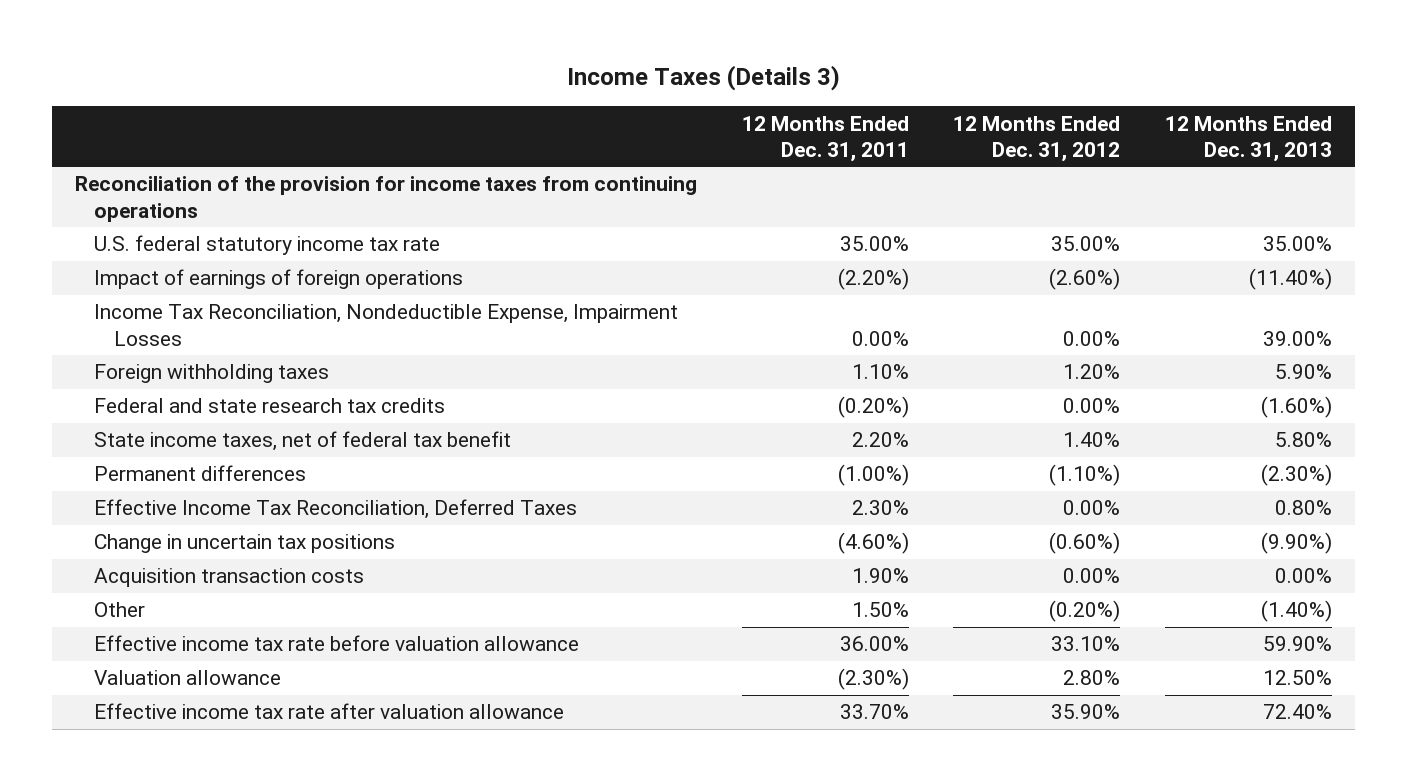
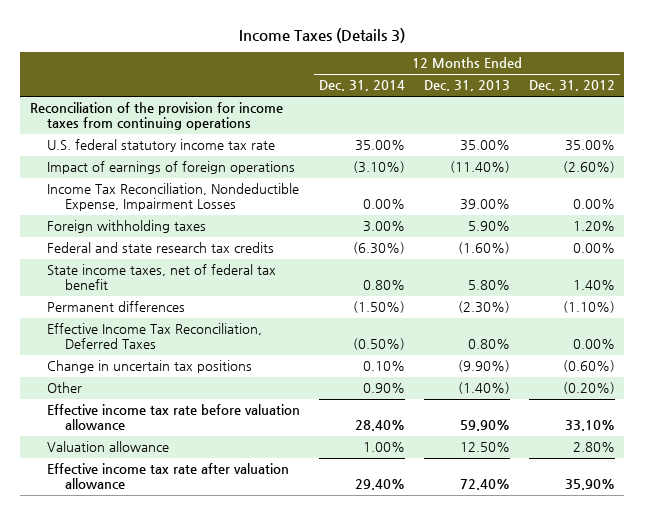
[741,115,909,162] 12 Months Ended Dec. 31, 2011 -> none
none -> [319,80,406,92] Dec. 31, 2014
[94,568,365,588] Acquisition transaction costs -> none

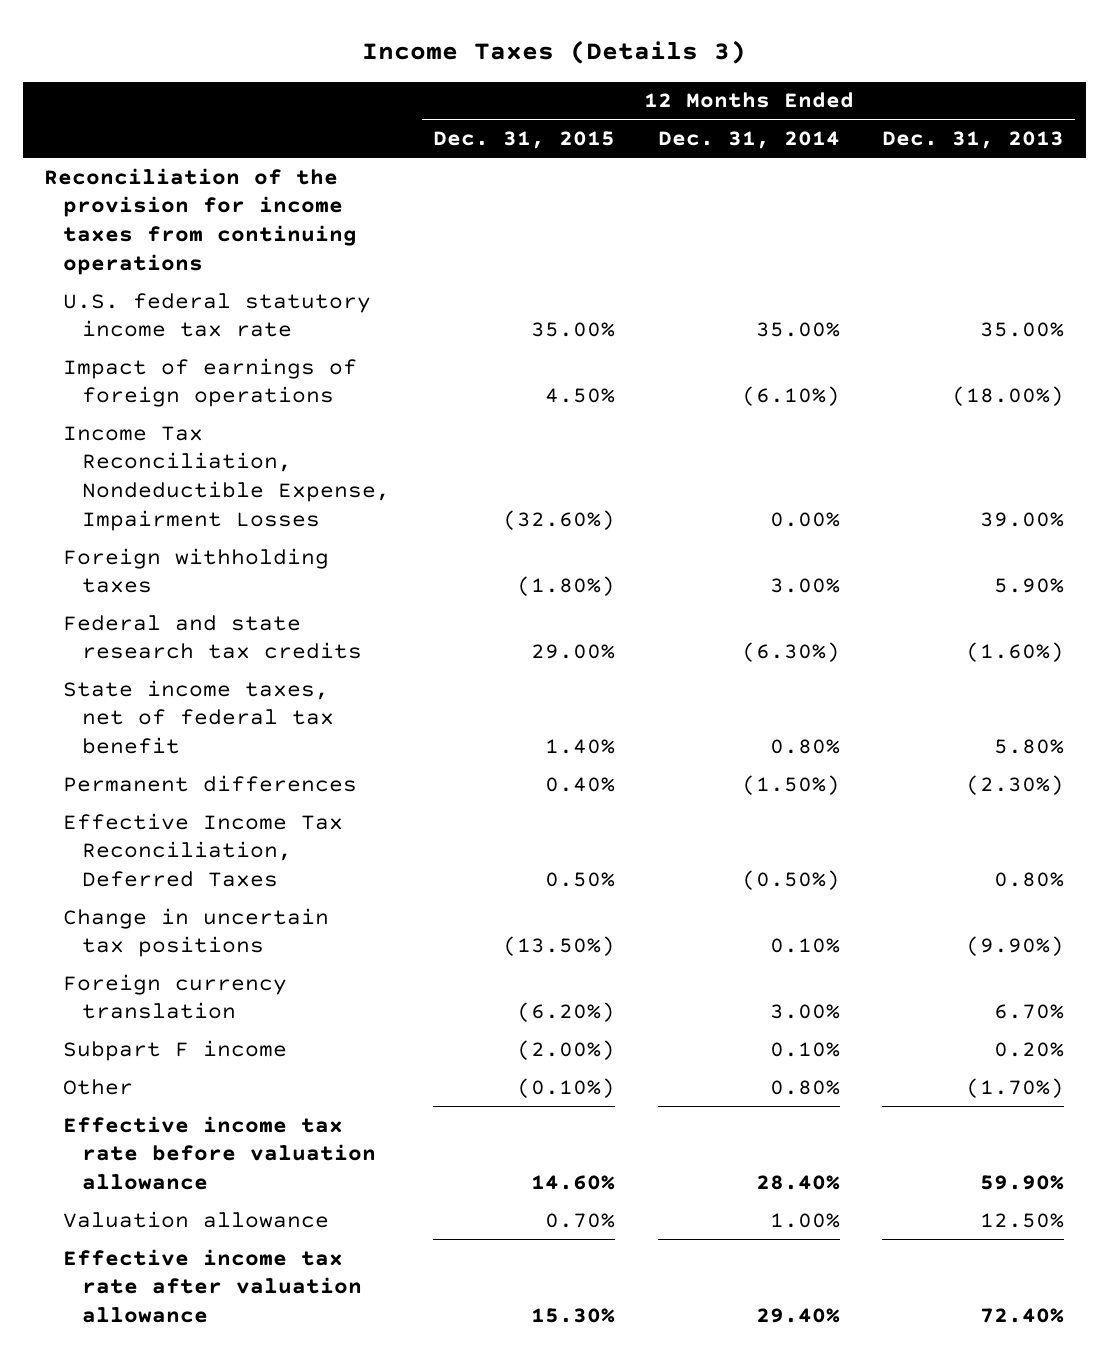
[528,80,615,92] Dec. 31, 2012 -> none
none -> [433,131,616,150] Dec. 31, 2015
[353,161,406,174] (3.10%) -> [741,386,840,407] (6.10%)
[450,161,511,174] (11.40%) -> [952,386,1065,407] (18.00%)
none -> [63,973,288,1020] Foreign currency translation
none -> [63,1039,288,1061] Subpart F income
[363,383,406,394] 0.90% -> [769,1079,840,1095] 0.80%
[458,382,511,395] (1.40%) -> [966,1077,1065,1098] (1.70%)

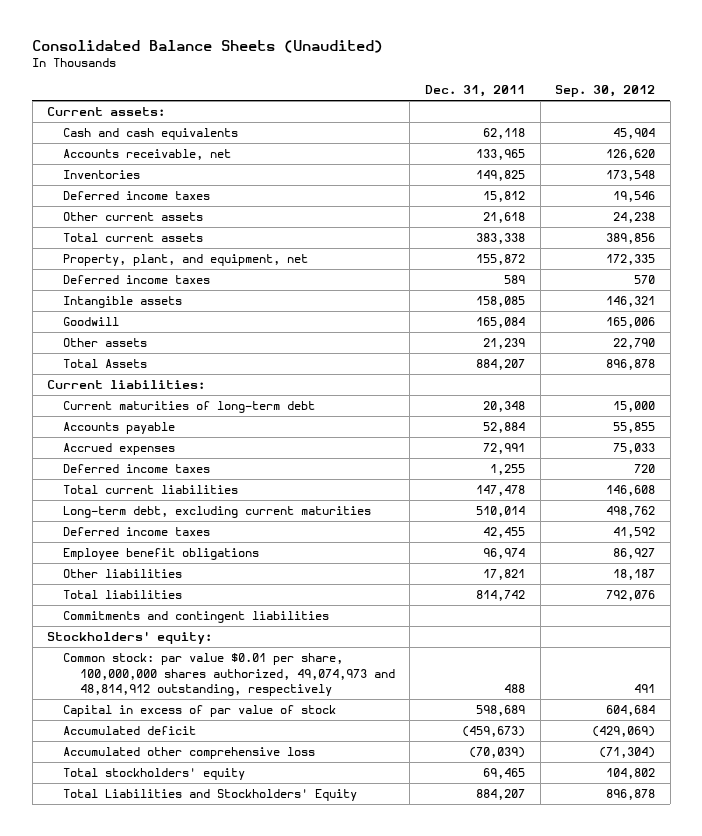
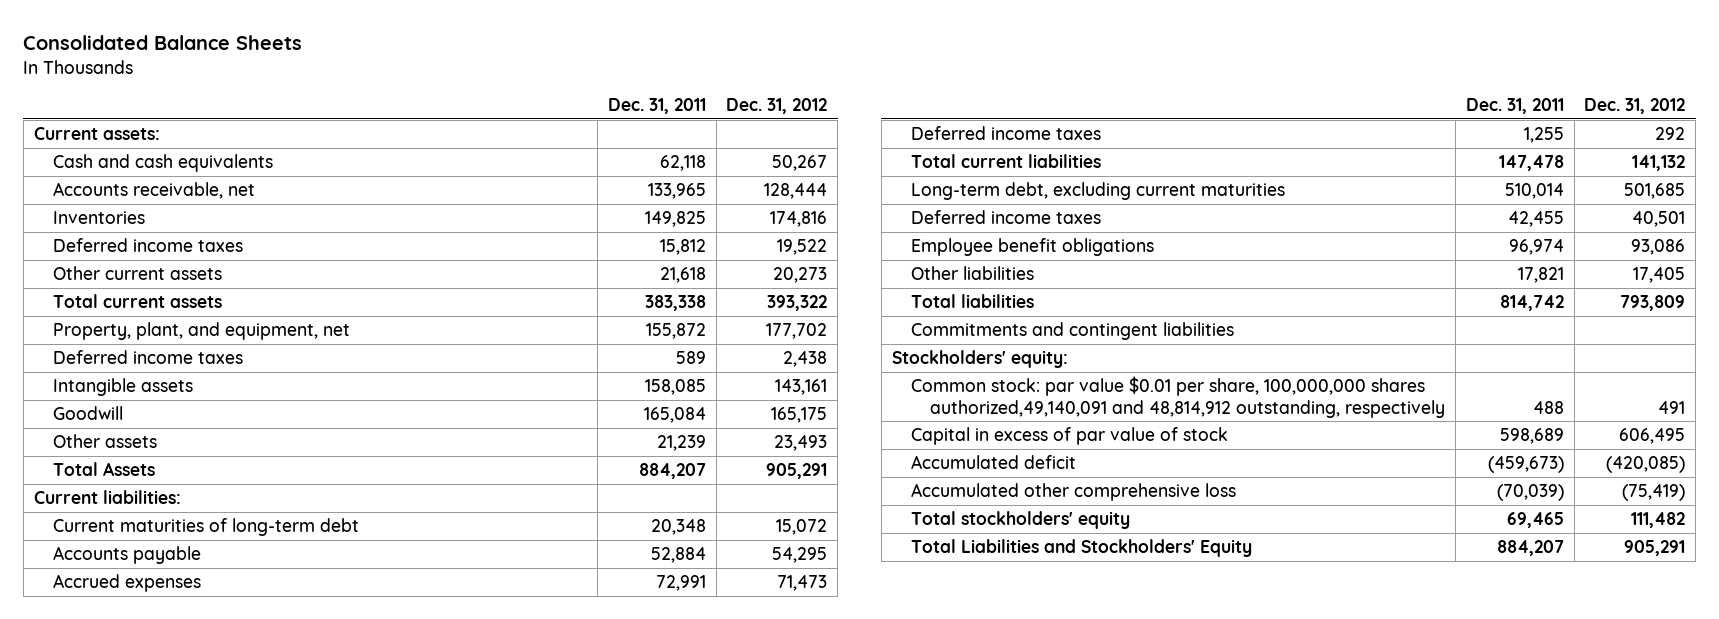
[32,39,384,53] Consolidated Balance Sheets (Unaudited) -> [23,35,303,51] Consolidated Balance Sheets
[555,85,656,98] Sep. 30, 2012 -> none
none -> [726,98,828,115] Dec. 31, 2012
[63,653,395,697] Common stock: par value $0.01 per share, 100,000,000 shares authorized, 49,074,973 and 48,814,912 outstanding, respectively -> [910,376,1445,418] Common stock: par value $0.01 per share, 100,000,000 shares authorized,49,140,091 and 48,814,912 outstanding, respectively

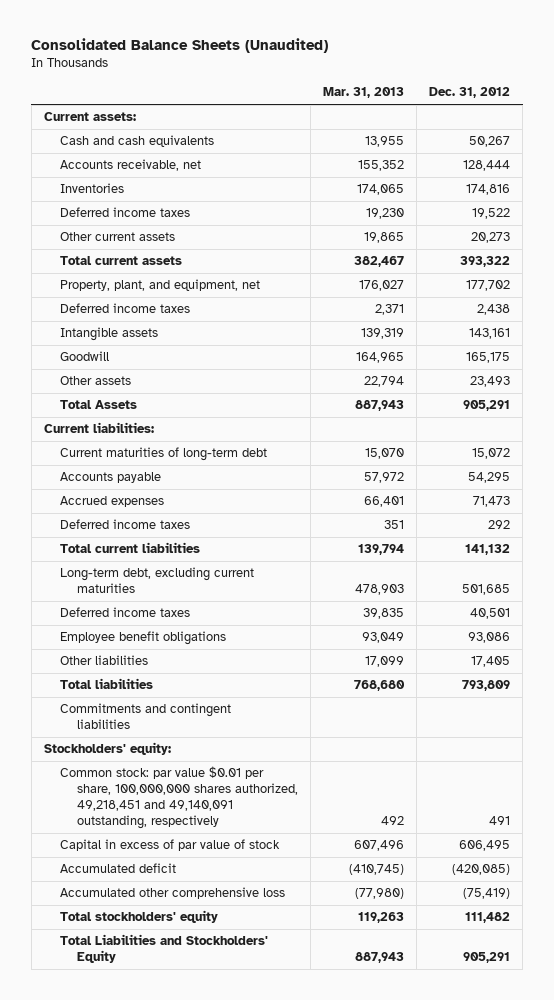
[23,35,303,51] Consolidated Balance Sheets -> [31,38,329,54] Consolidated Balance Sheets (Unaudited)
[607,98,706,115] Dec. 31, 2011 -> none
none -> [322,87,404,99] Mar. 31, 2013
[910,376,1445,418] Common stock: par value $0.01 per share, 100,000,000 shares authorized,49,140,091 and 48,814,912 outstanding, respectively -> [60,766,298,829] Common stock: par value $0.01 per share, 100,000,000 shares authorized, 49,218,451 and 49,140,091 outstanding, respectively

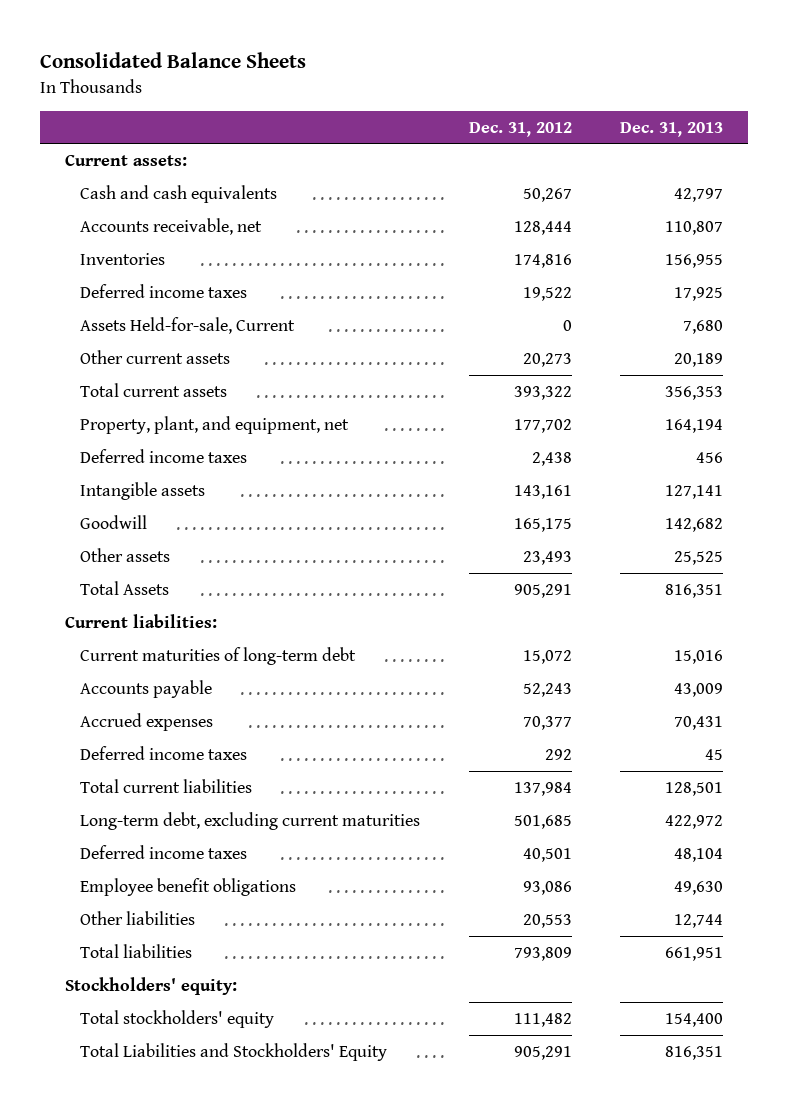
[31,38,329,54] Consolidated Balance Sheets (Unaudited) -> [40,52,307,69] Consolidated Balance Sheets
[322,87,404,99] Mar. 31, 2013 -> none
none -> [620,121,724,137] Dec. 31, 2013
none -> [80,316,296,334] Assets Held-for-sale, Current
[467,472,510,484] 54,295 -> [522,682,572,697] 52,243
[472,496,510,508] 71,473 -> [522,715,572,730] 70,377
[464,544,510,556] 141,132 -> [513,781,572,796] 137,984
[470,656,510,668] 17,405 -> [522,913,572,928] 20,553
[60,703,232,730] Commitments and contingent liabilities -> none
[60,766,298,829] Common stock: par value $0.01 per share, 100,000,000 shares authorized, 49,218,451 and 49,140,091 outstanding, respectively -> none
[60,839,281,852] Capital in excess of par value of stock -> none
[60,863,177,874] Accumulated deficit -> none
[60,887,286,900] Accumulated other comprehensive loss -> none

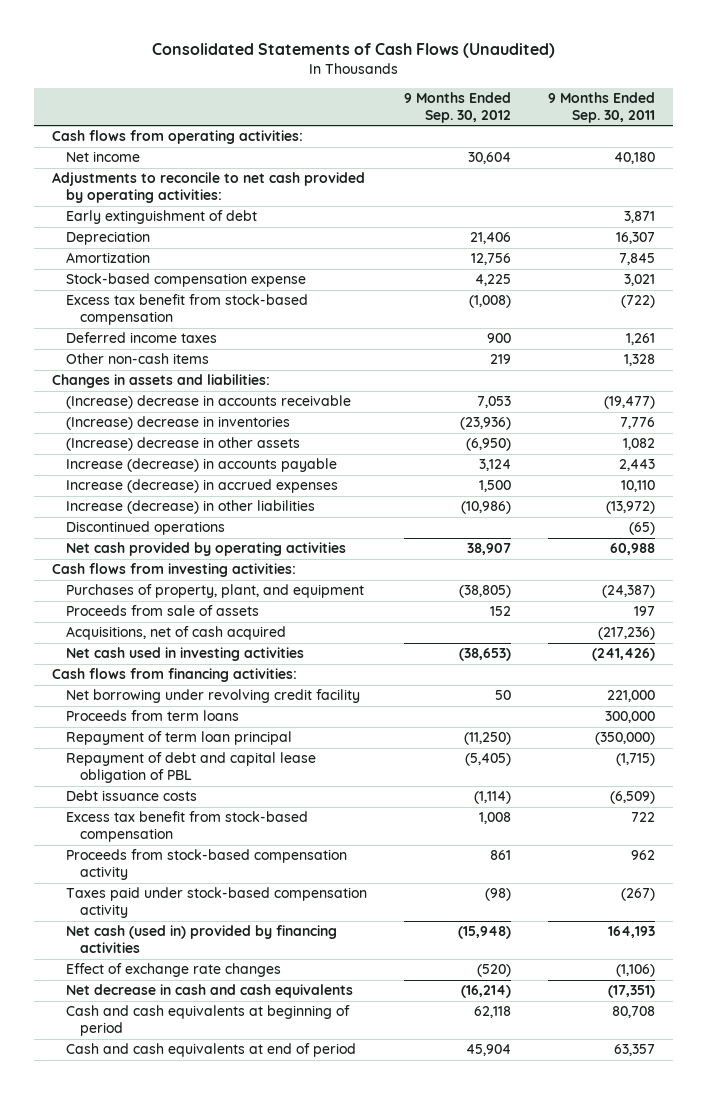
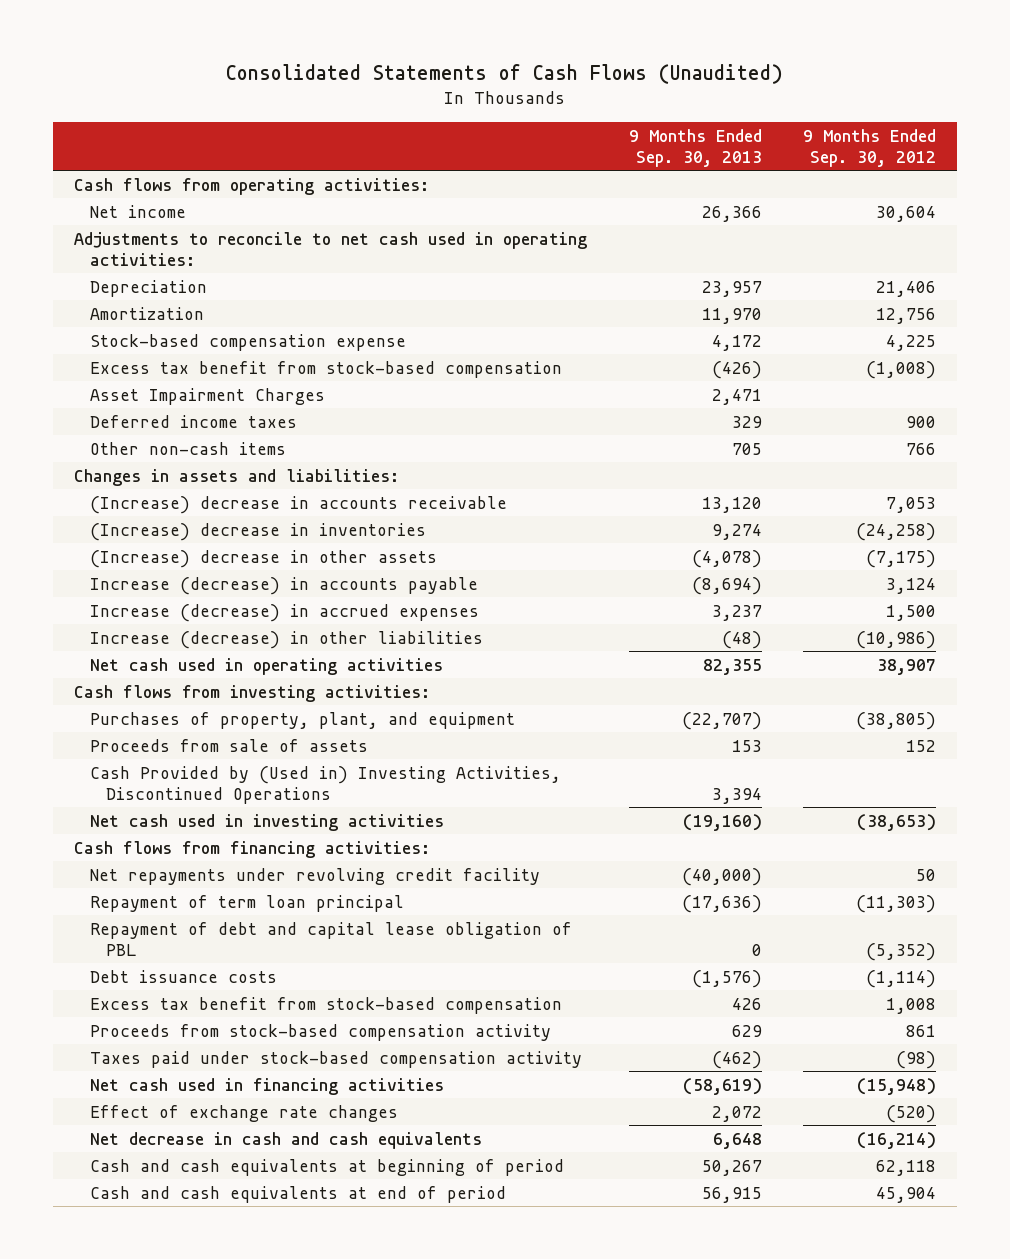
[547,91,655,123] 9 Months Ended Sep. 30, 2011 -> none
none -> [628,128,762,167] 9 Months Ended Sep. 30, 2013
[66,210,258,225] Early extinguishment of debt -> none
[52,172,366,204] Adjustments to reconcile to net cash provided by operating activities: -> [73,231,587,266] Adjustments to reconcile to net cash used in operating activities:
none -> [90,387,326,405] Asset Impairment Charges
[490,354,512,365] 219 -> [906,442,937,455] 766
[460,417,512,431] (23,936) -> [856,522,937,541] (24,258)
[466,438,512,452] (6,950) -> [866,549,937,568] (7,175)
[66,521,226,536] Discontinued operations -> none
[66,542,347,557] Net cash provided by operating activities -> [90,657,444,675] Net cash used in operating activities
[66,626,287,641] Acquisitions, net of cash acquired -> none
none -> [90,765,562,804] Cash Provided by (Used in) Investing Activities, Discontinued Operations
[66,710,240,722] Proceeds from term loans -> none
[66,689,361,704] Net borrowing under revolving credit facility -> [90,867,541,885] Net repayments under revolving credit facility
[464,732,512,746] (11,250) -> [856,894,937,913] (11,303)
[465,753,512,767] (5,405) -> [866,942,937,961] (5,352)
[66,925,338,954] Net cash (used in) provided by financing activities -> [90,1077,445,1095] Net cash used in financing activities

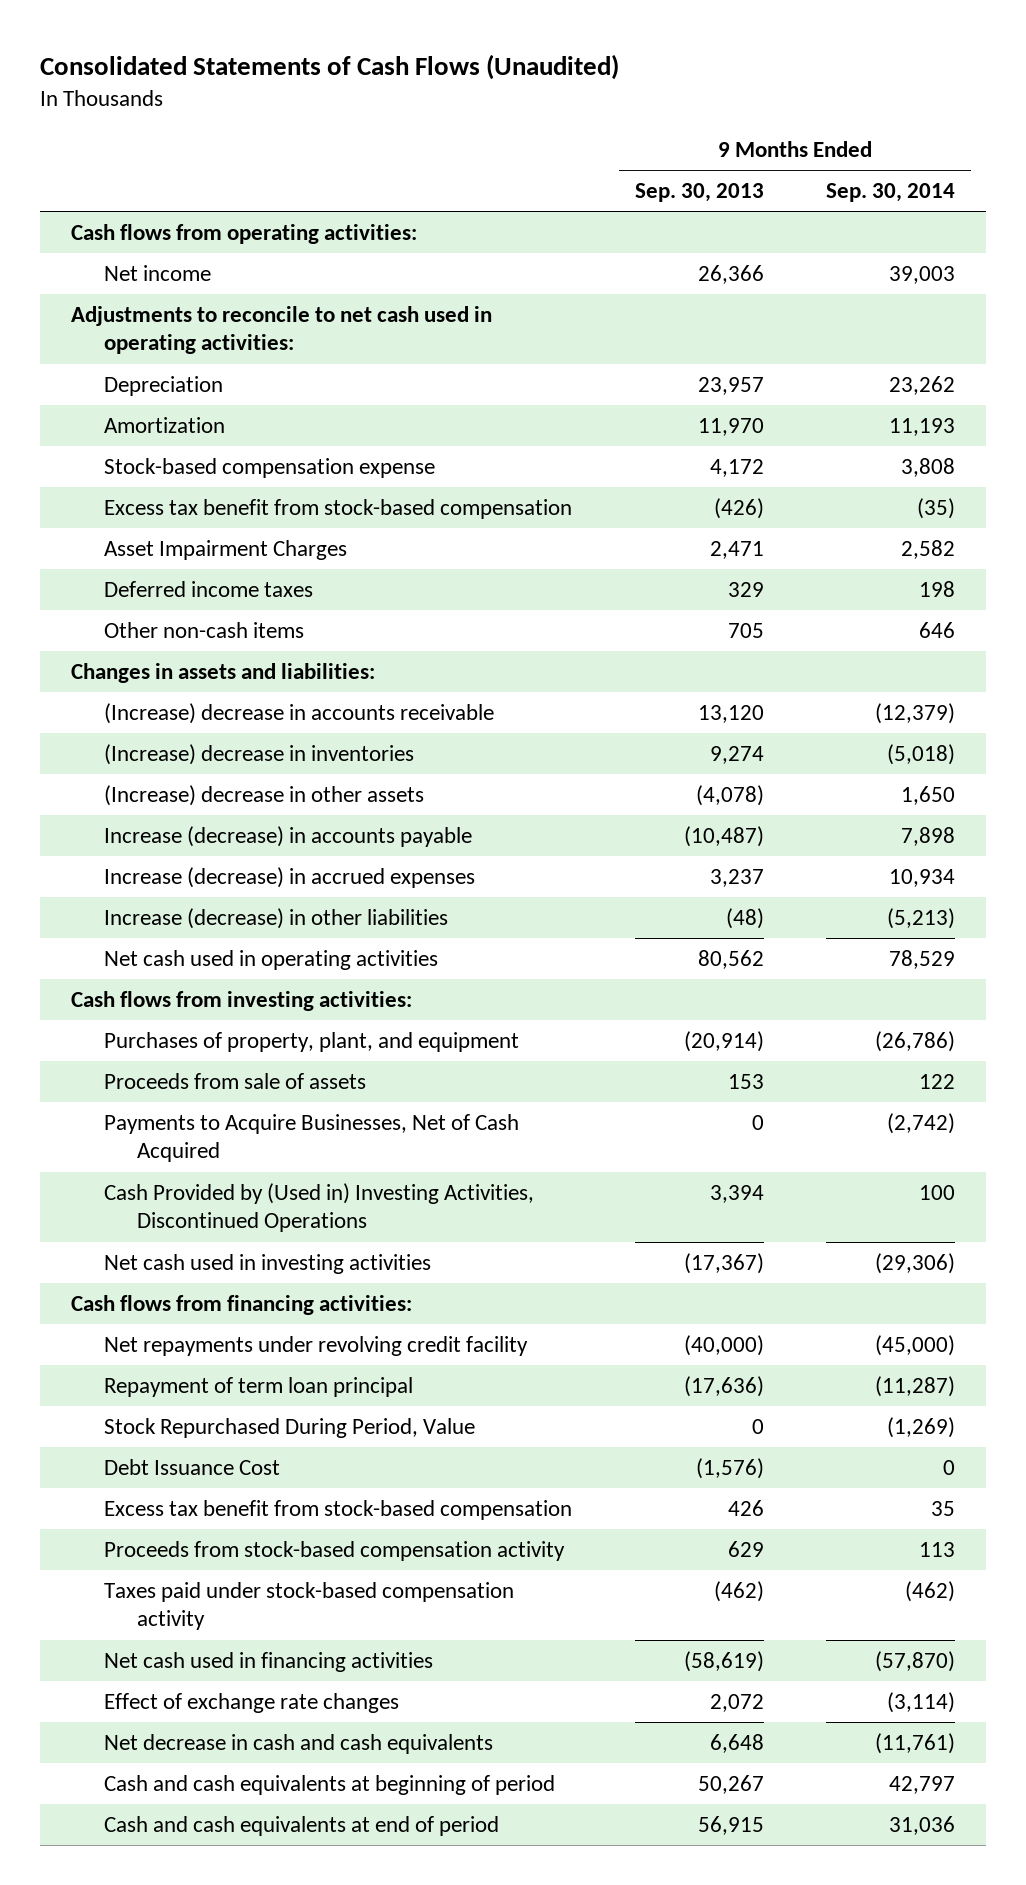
[803,128,937,167] 9 Months Ended Sep. 30, 2012 -> none
none -> [826,183,956,203] Sep. 30, 2014
[691,576,762,595] (8,694) -> [683,826,764,848] (10,487)
[702,658,762,675] 82,355 -> [697,950,764,970] 80,562
[681,711,762,730] (22,707) -> [683,1031,764,1053] (20,914)
none -> [104,1114,520,1163] Payments to Acquire Businesses, Net of Cash Acquired
[682,813,762,831] (19,160) -> [683,1253,764,1275] (17,367)
[90,921,573,956] Repayment of debt and capital lease obligation of PBL -> none
none -> [104,1418,476,1439] Stock Repurchased During Period, Value
[90,969,278,983] Debt issuance costs -> [104,1459,281,1476] Debt Issuance Cost

